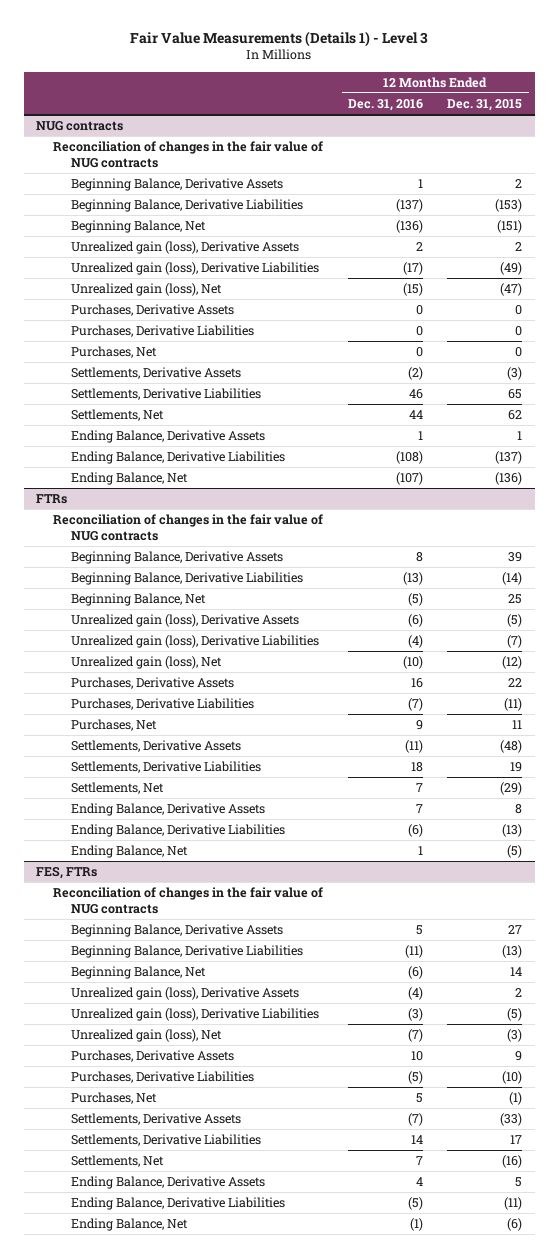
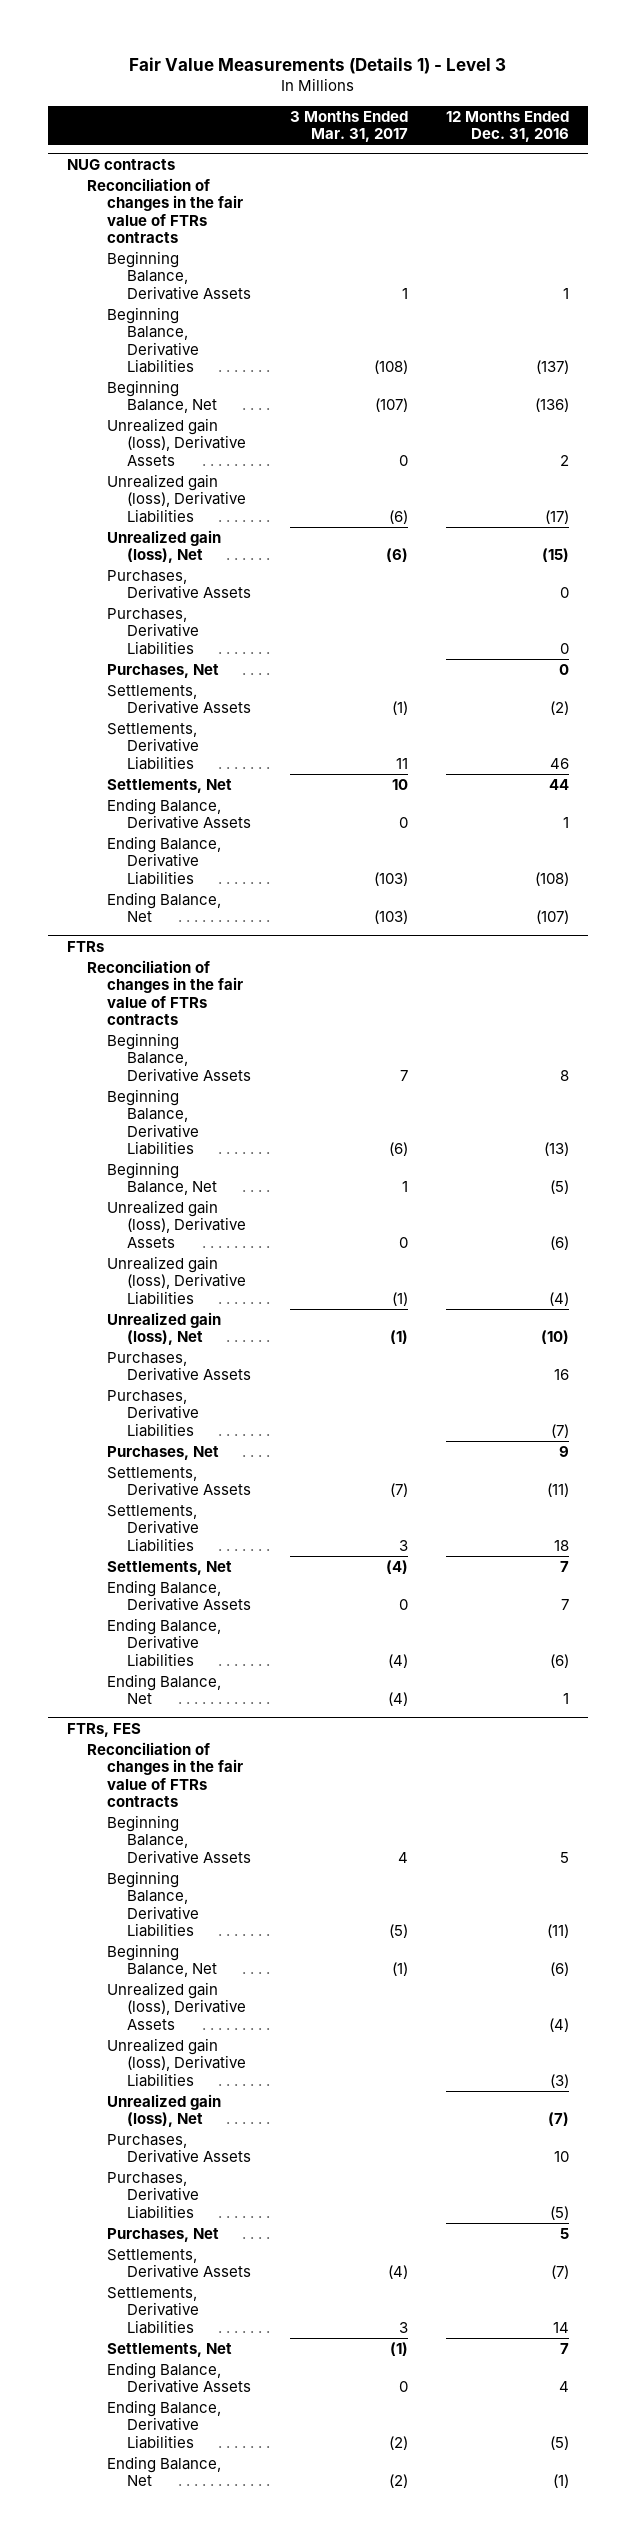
[447,98,523,111] Dec. 31, 2015 -> none
none -> [289,110,408,143] 3 Months Ended Mar. 31, 2017
[53,141,324,168] Reconciliation of changes in the fair value of NUG contracts -> [87,177,244,243] Reconciliation of changes in the fair value of FTRs contracts
[53,514,324,541] Reconciliation of changes in the fair value of NUG contracts -> [87,959,244,1025] Reconciliation of changes in the fair value of FTRs contracts
[35,866,97,880] FES, FTRs -> [67,1722,142,1737] FTRs, FES
[53,887,324,914] Reconciliation of changes in the fair value of NUG contracts -> [87,1741,244,1807] Reconciliation of changes in the fair value of FTRs contracts

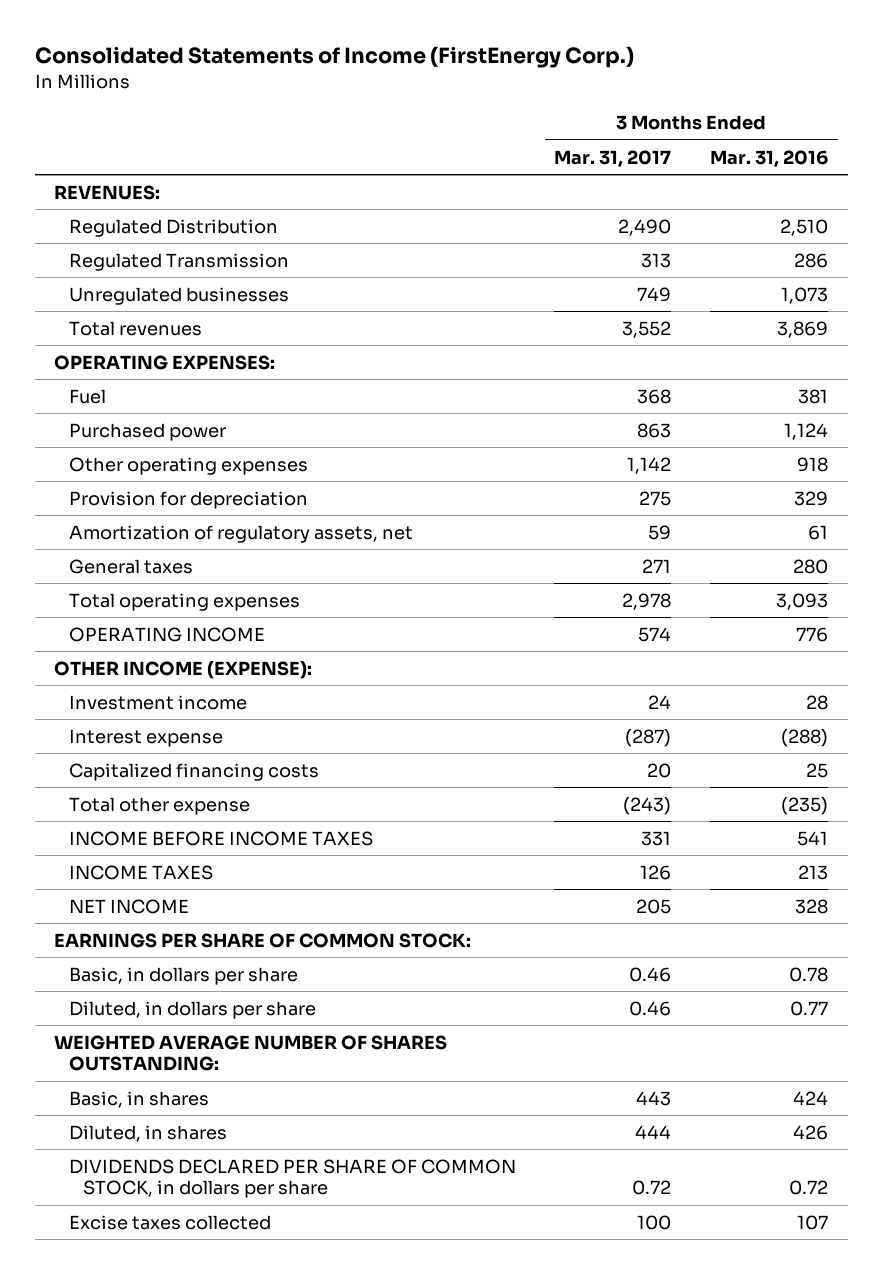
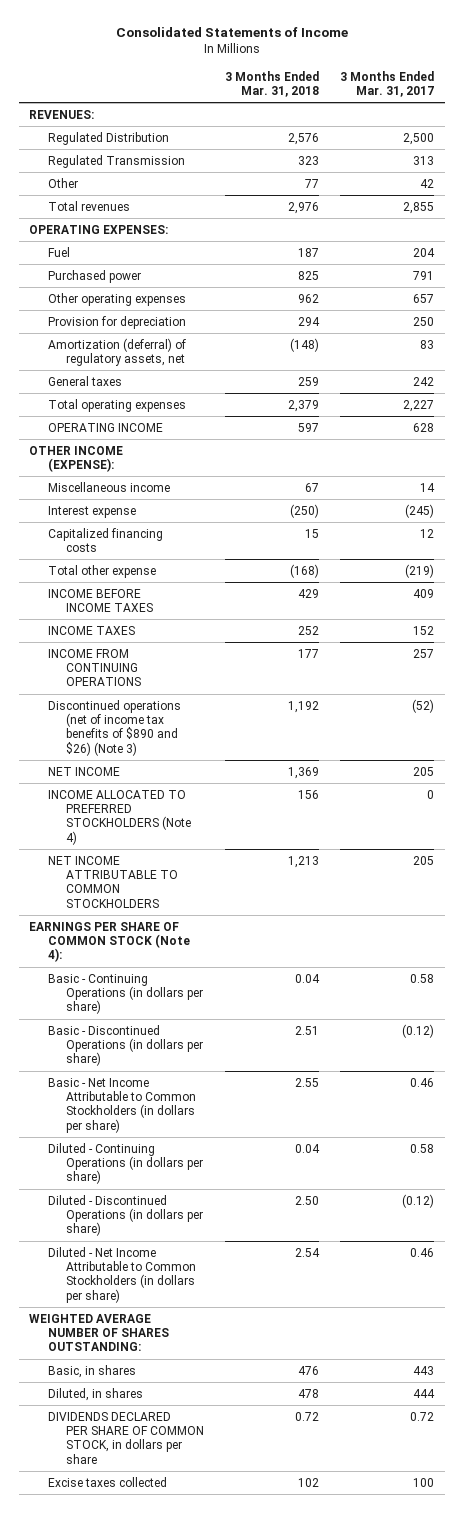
[34,46,634,69] Consolidated Statements of Income (FirstEnergy Corp.) -> [115,27,348,38] Consolidated Statements of Income
[710,149,829,168] Mar. 31, 2016 -> none
none -> [225,70,320,98] 3 Months Ended Mar. 31, 2018
[618,218,672,236] 2,490 -> [403,132,435,145] 2,500
[68,286,289,305] Unregulated businesses -> none
none -> [47,177,78,188] Other
[622,320,672,338] 3,552 -> [403,201,435,214] 2,855
[637,388,672,404] 368 -> [413,247,436,257] 204
[637,422,672,438] 863 -> [413,270,435,280] 791
[627,456,672,474] 1,142 -> [413,293,435,303] 657
[639,490,672,506] 275 -> [413,316,435,326] 250
[68,524,413,543] Amortization of regulatory assets, net -> [47,337,186,367] Amortization (deferral) of regulatory assets, net
[648,524,672,540] 59 -> [420,339,435,349] 83
[642,558,672,573] 271 -> [413,376,435,386] 242
[622,592,672,610] 2,978 -> [403,399,435,412] 2,227
[638,626,672,642] 574 -> [413,422,435,432] 628
[68,694,247,710] Investment income -> none
none -> [47,481,170,492] Miscellaneous income
[625,728,672,747] (287) -> [405,503,435,518] (245)
[647,762,672,778] 20 -> [420,528,435,538] 12
[623,796,672,815] (243) -> [405,563,435,578] (219)
[641,830,672,846] 331 -> [413,588,435,598] 409
[640,864,672,880] 126 -> [413,625,435,635] 152
none -> [47,648,141,687] INCOME FROM CONTINUING OPERATIONS
none -> [47,699,181,756] Discontinued operations (net of income tax benefits of $890 and $26) (Note 3)
none -> [47,789,191,845] INCOME ALLOCATED TO PREFERRED STOCKHOLDERS (Note 4)
none -> [47,855,178,908] NET INCOME ATTRIBUTABLE TO COMMON STOCKHOLDERS
[54,932,472,948] EARNINGS PER SHARE OF COMMON STOCK: -> [29,921,190,963] EARNINGS PER SHARE OF COMMON STOCK (Note 4):
none -> [47,973,203,1015] Basic - Continuing Operations (in dollars per share)
none -> [47,1024,203,1067] Basic - Discontinued Operations (in dollars per share)
[68,966,298,985] Basic, in dollars per share -> [47,1077,196,1133] Basic - Net Income Attributable to Common Stockholders (in dollars per share)
none -> [47,1142,203,1185] Diluted - Continuing Operations (in dollars per share)
none -> [47,1194,203,1237] Diluted - Discontinued Operations (in dollars per share)
[68,1000,316,1019] Diluted, in dollars per share -> [47,1246,196,1303] Diluted - Net Income Attributable to Common Stockholders (in dollars per share)

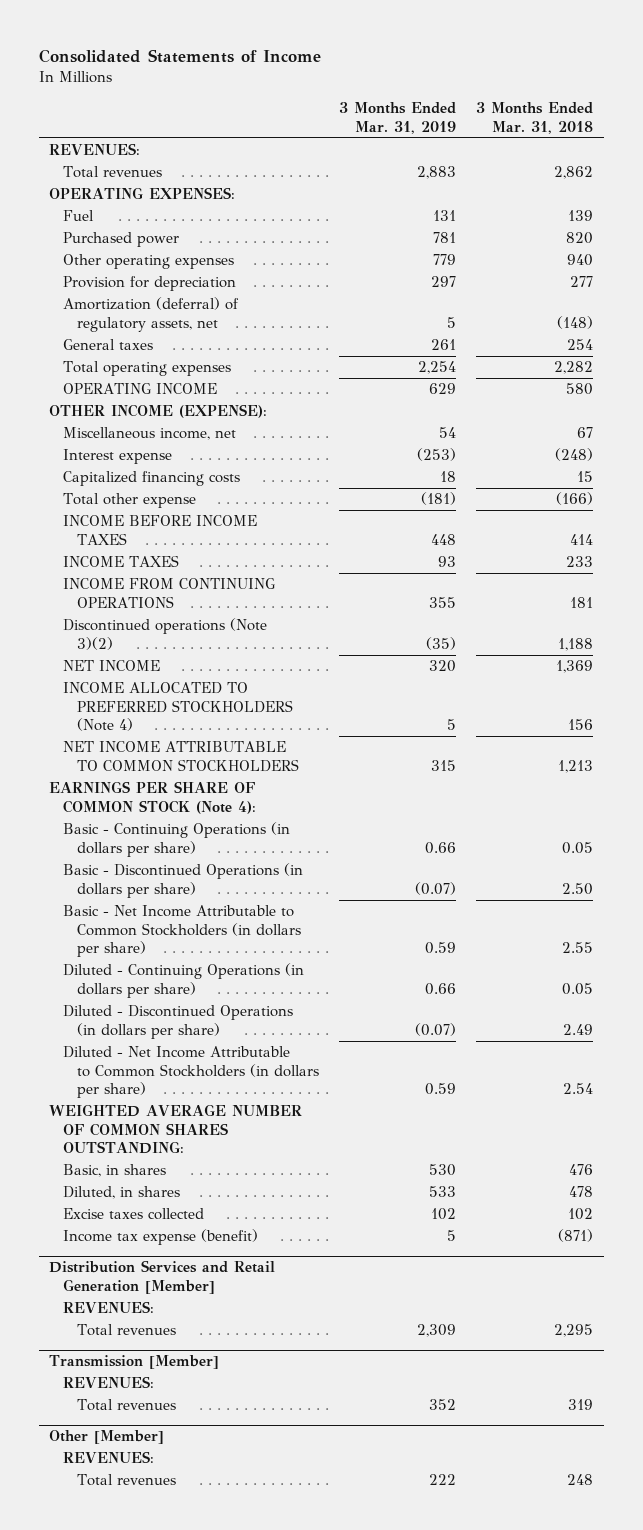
[340,70,435,98] 3 Months Ended Mar. 31, 2017 -> none
none -> [338,102,456,134] 3 Months Ended Mar. 31, 2019
[47,131,169,145] Regulated Distribution -> none
[47,154,185,168] Regulated Transmission -> none
[47,177,78,188] Other -> none
[288,201,320,214] 2,976 -> [554,166,594,180] 2,862
[298,247,320,257] 187 -> [568,210,594,222] 139
[298,270,320,280] 825 -> [566,232,594,245] 820
[298,293,320,303] 962 -> [567,254,594,267] 940
[298,316,321,326] 294 -> [570,276,594,288] 277
[298,376,320,386] 259 -> [567,339,594,351] 254
[288,399,320,412] 2,379 -> [554,361,594,375] 2,282
[298,422,320,432] 597 -> [566,383,594,396] 580
[47,481,170,492] Miscellaneous income -> [62,427,236,441] Miscellaneous income, net
[290,503,320,518] (250) -> [555,448,594,462] (248)
[290,563,320,578] (168) -> [556,492,594,506] (166)
[298,588,320,598] 429 -> [570,533,594,545] 414
[298,625,320,635] 252 -> [566,556,594,568] 233
[298,648,320,658] 177 -> [570,596,594,608] 181
[47,699,181,756] Discontinued operations (net of income tax benefits of $890 and $26) (Note 3) -> [62,618,267,650] Discontinued operations (Note 3)(2)
[288,700,320,713] 1,192 -> [558,637,594,651] 1,188
[295,973,321,983] 0.04 -> [562,841,594,854] 0.05
[295,1025,320,1035] 2.51 -> [562,882,594,895] 2.50
[295,1143,321,1153] 0.04 -> [562,982,594,995] 0.05
[295,1195,320,1205] 2.50 -> [563,1023,594,1035] 2.49
[29,1313,169,1352] WEIGHTED AVERAGE NUMBER OF SHARES OUTSTANDING: -> [49,1104,303,1155] WEIGHTED AVERAGE NUMBER OF COMMON SHARES OUTSTANDING:
[47,1411,204,1464] DIVIDENDS DECLARED PER SHARE OF COMMON STOCK, in dollars per share -> none
none -> [62,1229,258,1246] Income tax expense (benefit)
none -> [49,1260,276,1294] Distribution Services and Retail Generation [Member]
none -> [62,1301,154,1314] REVENUES:
none -> [76,1324,176,1337] Total revenues
none -> [49,1355,220,1370] Transmission [Member]
none -> [62,1376,154,1389] REVENUES:
none -> [76,1399,176,1412] Total revenues
none -> [49,1430,165,1445] Other [Member]
none -> [62,1451,154,1464] REVENUES:
none -> [76,1474,176,1487] Total revenues

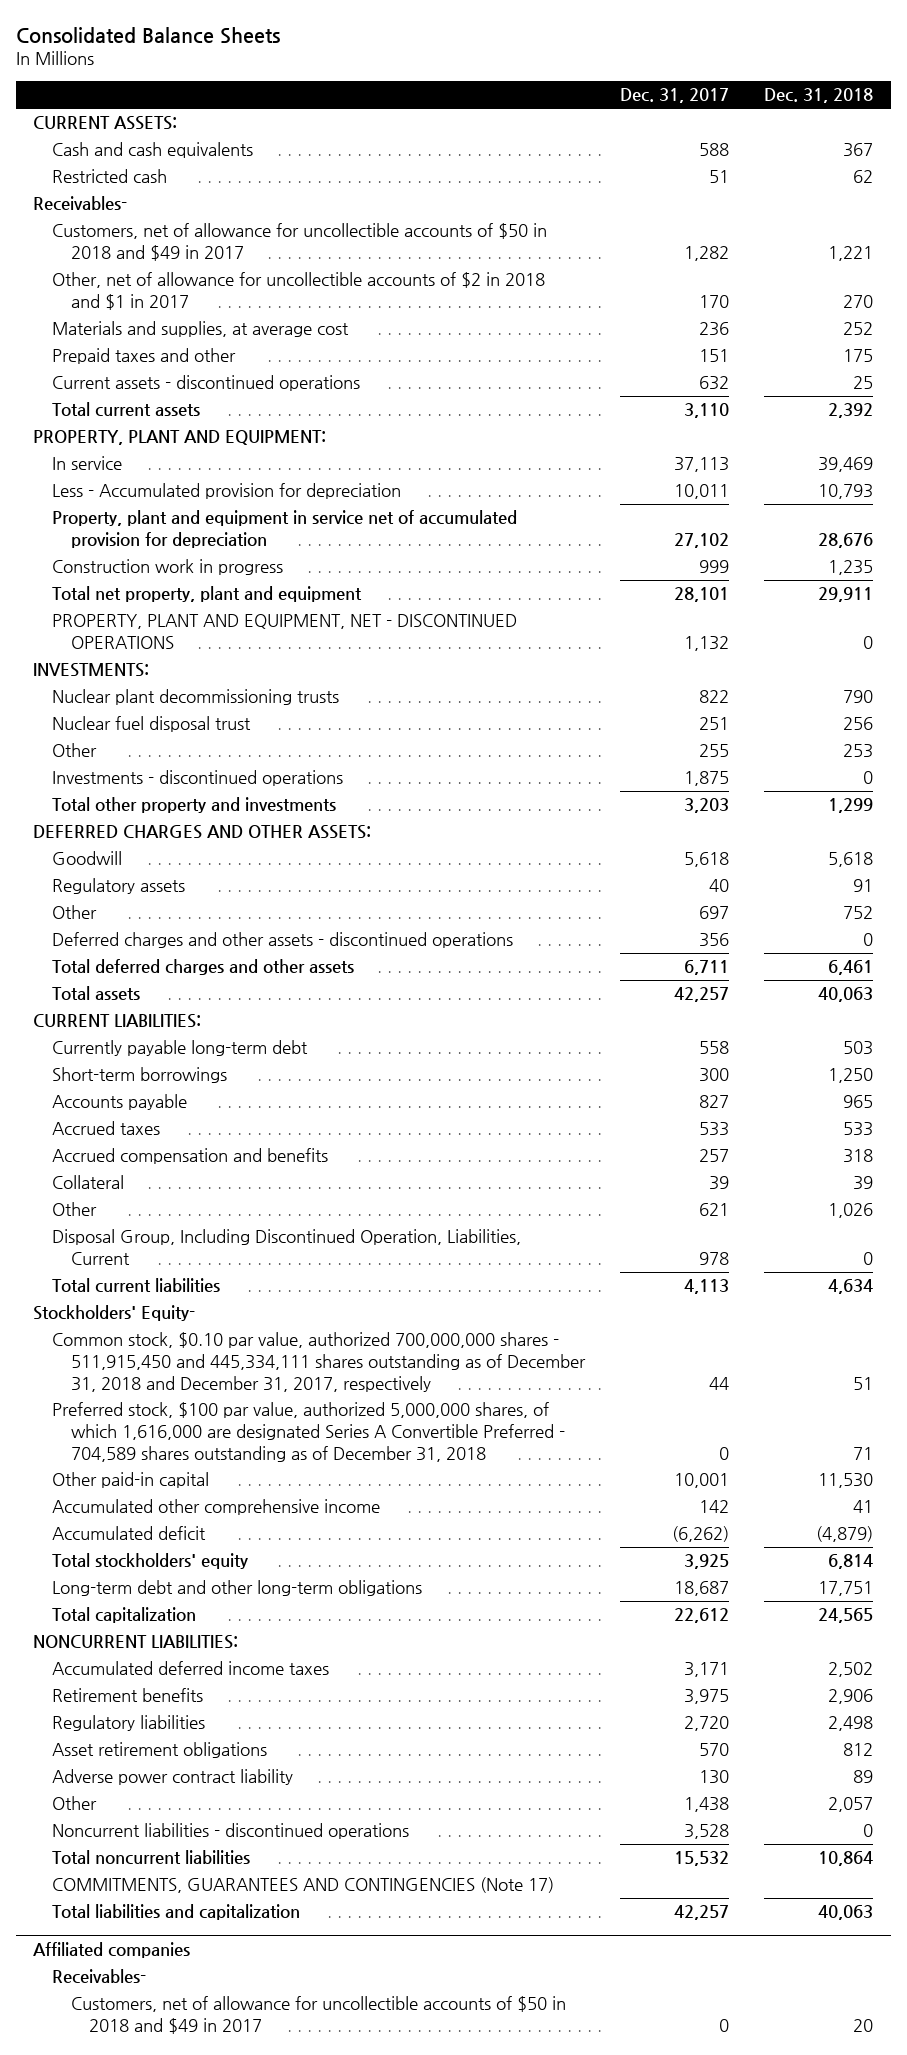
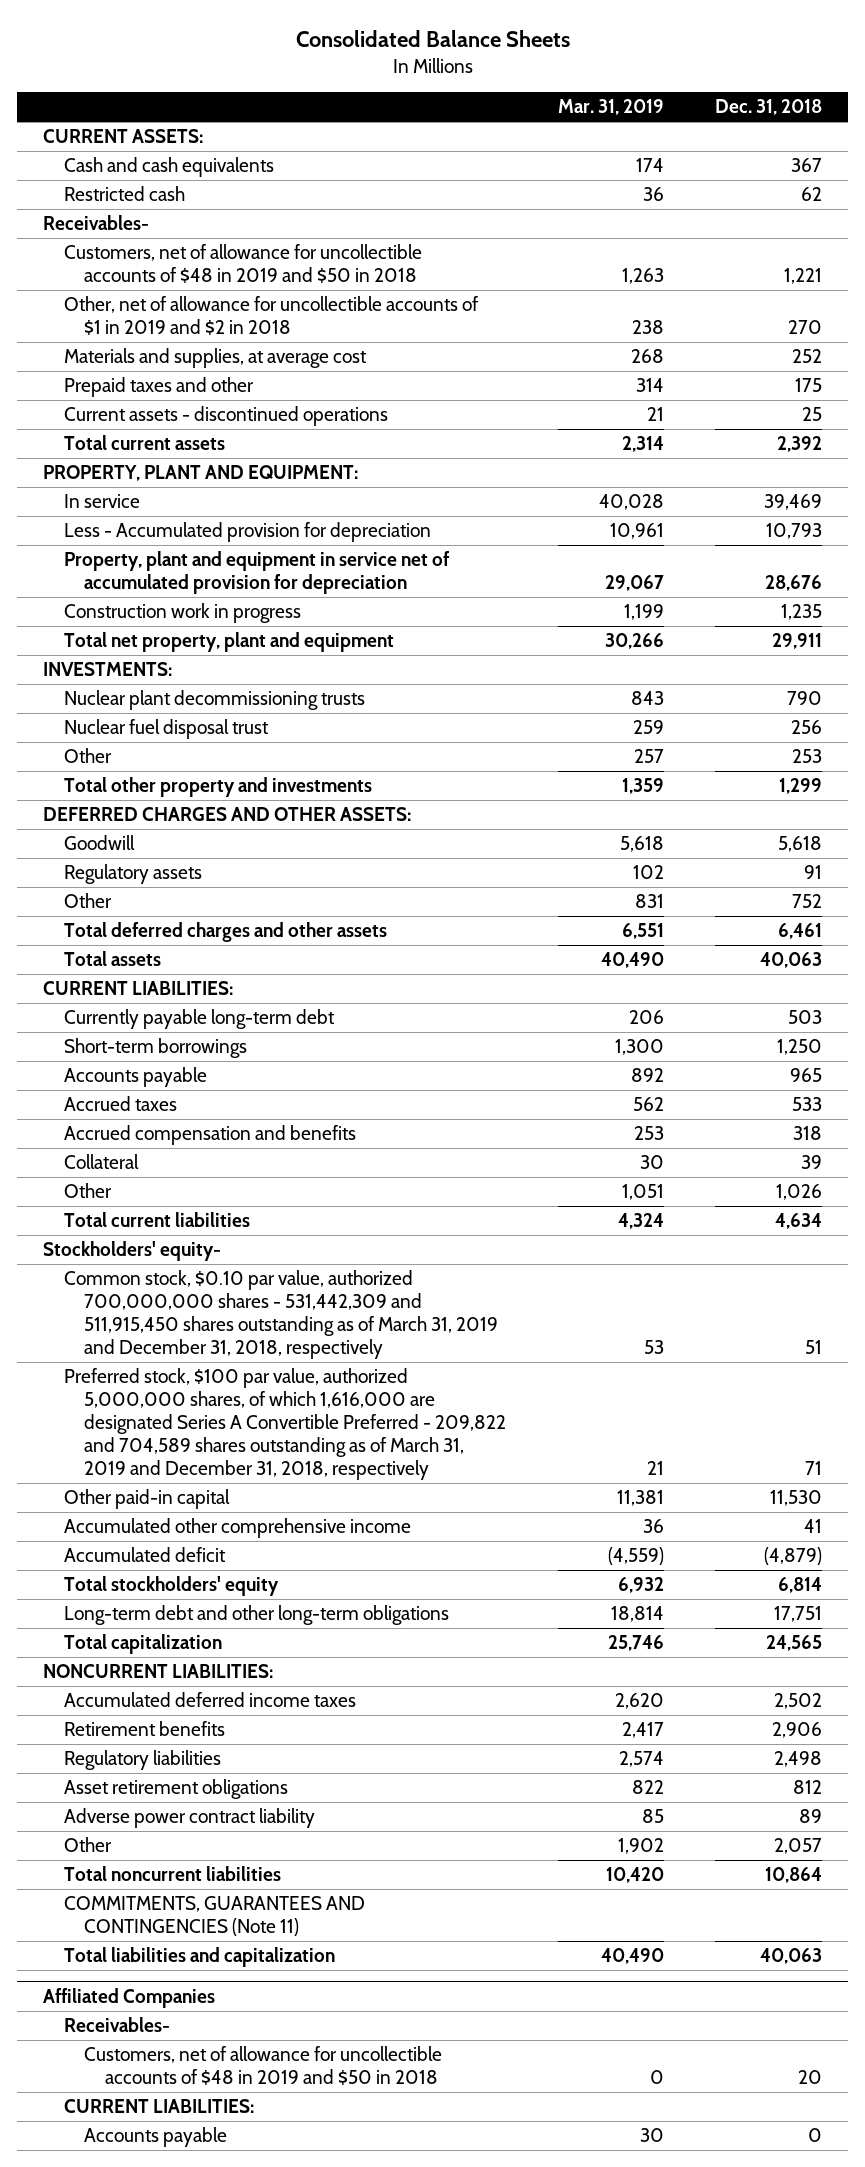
[620,88,730,104] Dec. 31, 2017 -> none
none -> [557,99,664,116] Mar. 31, 2019
[51,223,547,262] Customers, net of allowance for uncollectible accounts of $50 in 2018 and $49 in 2017 -> [63,244,422,284] Customers, net of allowance for uncollectible accounts of $48 in 2019 and $50 in 2018
[51,272,545,311] Other, net of allowance for uncollectible accounts of $2 in 2018 and $1 in 2017 -> [63,296,479,336] Other, net of allowance for uncollectible accounts of $1 in 2019 and $2 in 2018
[51,614,517,650] PROPERTY, PLANT AND EQUIPMENT, NET - DISCONTINUED OPERATIONS -> none
[51,770,343,787] Investments - discontinued operations -> none
[51,932,513,949] Deferred charges and other assets - discontinued operations -> none
[51,1229,521,1266] Disposal Group, Including Discontinued Operation, Liabilities, Current -> none
[33,1305,196,1322] Stockholders' Equity- -> [42,1241,221,1262] Stockholders' equity-
[51,1332,586,1392] Common stock, $0.10 par value, authorized 700,000,000 shares - 511,915,450 and 445,334,111 shares outstanding as of December 31, 2018 and December 31, 2017, respectively -> [63,1270,499,1360] Common stock, $0.10 par value, authorized 700,000,000 shares - 531,442,309 and 511,915,450 shares outstanding as of March 31, 2019 and December 31, 2018, respectively
[51,1402,565,1462] Preferred stock, $100 par value, authorized 5,000,000 shares, of which 1,616,000 are designated Series A Convertible Preferred - 704,589 shares outstanding as of December 31, 2018 -> [63,1368,507,1480] Preferred stock, $100 par value, authorized 5,000,000 shares, of which 1,616,000 are designated Series A Convertible Preferred - 209,822 and 704,589 shares outstanding as of March 31, 2019 and December 31, 2018, respectively
[51,1823,409,1840] Noncurrent liabilities - discontinued operations -> none
[51,1877,554,1894] COMMITMENTS, GUARANTEES AND CONTINGENCIES (Note 17) -> [63,1896,365,1937] COMMITMENTS, GUARANTEES AND CONTINGENCIES (Note 11)
[33,1942,191,1959] Affiliated companies -> [42,1987,215,2008] Affiliated Companies
[70,1996,566,2035] Customers, net of allowance for uncollectible accounts of $50 in 2018 and $49 in 2017 -> [84,2046,443,2086] Customers, net of allowance for uncollectible accounts of $48 in 2019 and $50 in 2018
none -> [63,2099,254,2114] CURRENT LIABILITIES:
none -> [84,2127,228,2148] Accounts payable

